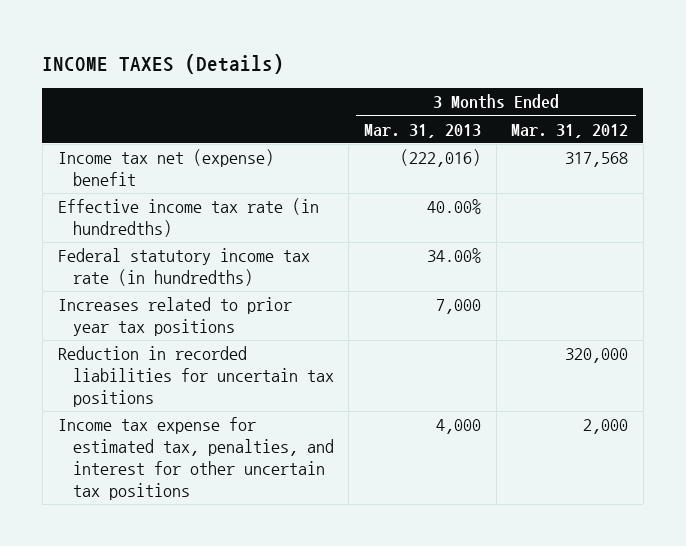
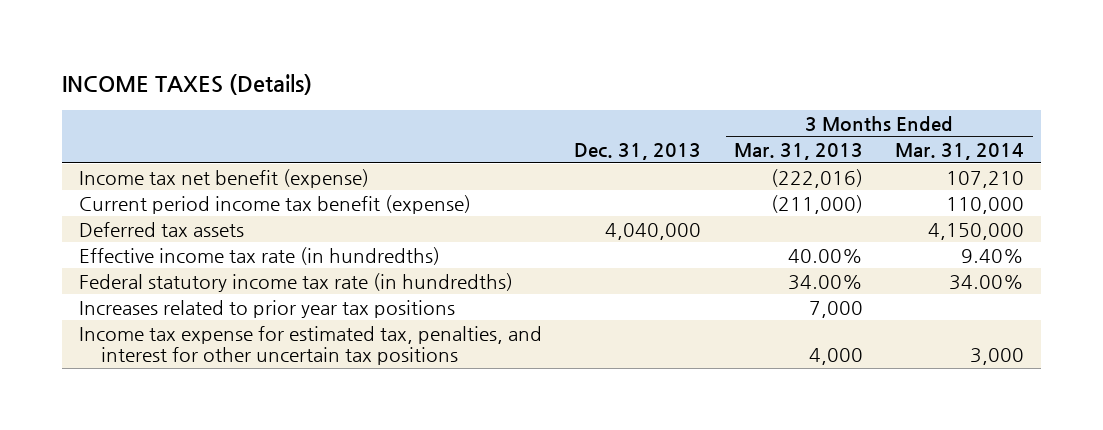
[511,123,629,138] Mar. 31, 2012 -> none
none -> [574,143,702,161] Dec. 31, 2013
none -> [895,143,1025,161] Mar. 31, 2014
[57,149,274,187] Income tax net (expense) benefit -> [78,168,369,188] Income tax net benefit (expense)
none -> [78,194,471,214] Current period income tax benefit (expense)
none -> [78,221,244,237] Deferred tax assets
[57,346,334,407] Reduction in recorded liabilities for uncertain tax positions -> none

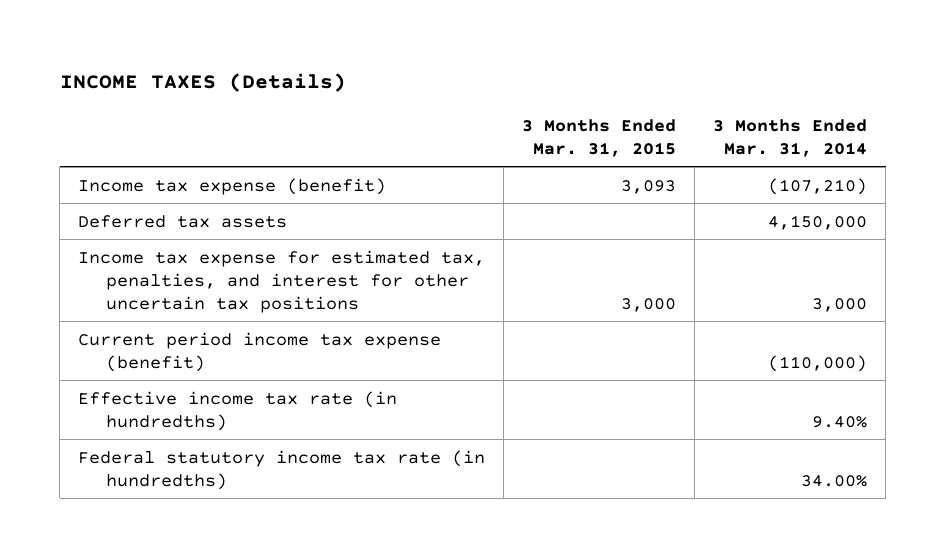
[574,143,702,161] Dec. 31, 2013 -> none
[733,143,863,161] Mar. 31, 2013 -> none
none -> [522,118,677,157] 3 Months Ended Mar. 31, 2015
[78,194,471,214] Current period income tax benefit (expense) -> none
[78,168,369,188] Income tax net benefit (expense) -> [78,177,387,195] Income tax expense (benefit)
[946,170,1025,188] 107,210 -> [768,177,868,195] (107,210)
[78,325,542,366] Income tax expense for estimated tax, penalties, and interest for other uncertain tax positions -> [78,249,486,313] Income tax expense for estimated tax, penalties, and interest for other uncertain tax positions
none -> [78,331,442,372] Current period income tax expense (benefit)
[78,299,455,318] Increases related to prior year tax positions -> none

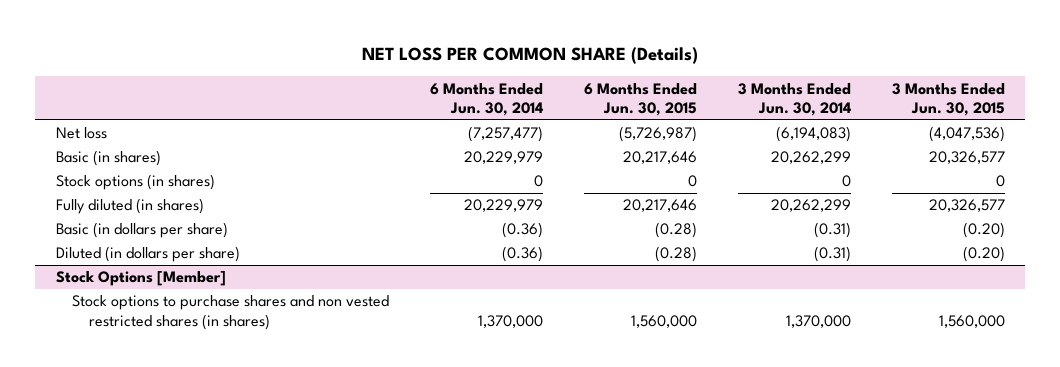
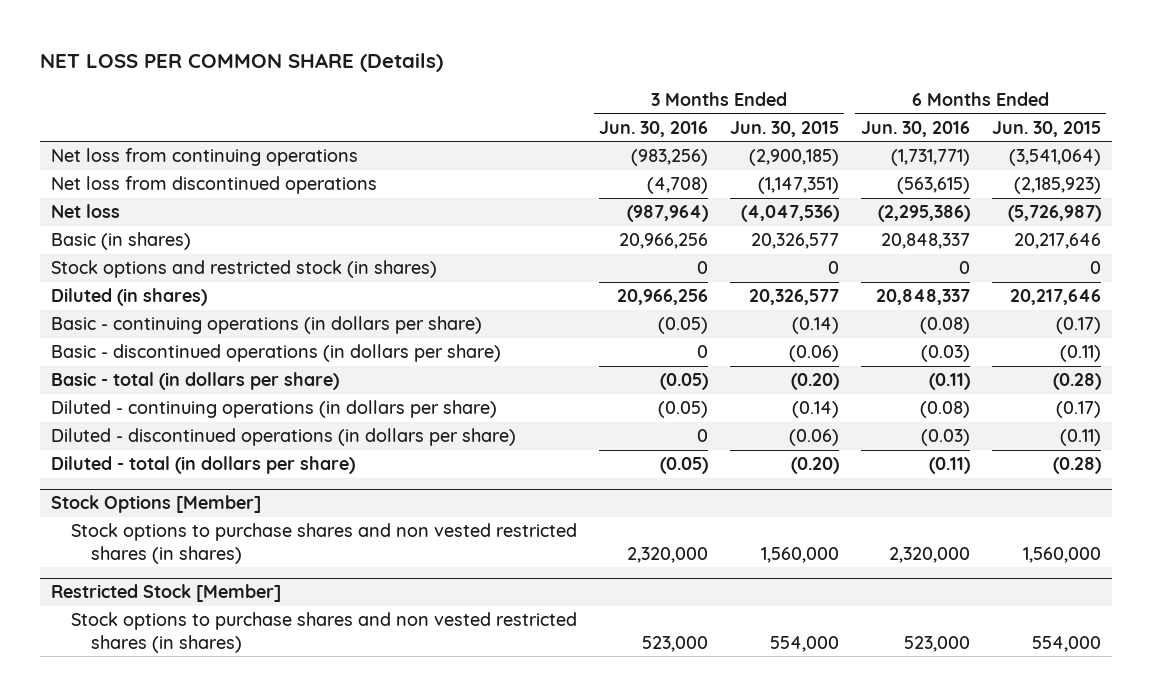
[430,82,544,117] 6 Months Ended Jun. 30, 2014 -> none
[737,82,851,117] 3 Months Ended Jun. 30, 2014 -> none
none -> [599,120,709,137] Jun. 30, 2016
none -> [860,120,970,137] Jun. 30, 2016
none -> [51,148,359,167] Net loss from continuing operations
none -> [51,176,378,195] Net loss from discontinued operations
[55,174,215,191] Stock options (in shares) -> [51,260,438,279] Stock options and restricted stock (in shares)
[55,198,204,215] Fully diluted (in shares) -> [51,288,208,307] Diluted (in shares)
none -> [51,316,483,335] Basic - continuing operations (in dollars per share)
none -> [51,344,502,363] Basic - discontinued operations (in dollars per share)
[55,222,228,239] Basic (in dollars per share) -> [51,372,340,391] Basic - total (in dollars per share)
none -> [51,400,498,419] Diluted - continuing operations (in dollars per share)
none -> [51,428,517,447] Diluted - discontinued operations (in dollars per share)
[55,246,240,263] Diluted (in dollars per share) -> [51,456,356,475] Diluted - total (in dollars per share)
none -> [51,584,282,603] Restricted Stock [Member]
none -> [71,612,578,653] Stock options to purchase shares and non vested restricted shares (in shares)

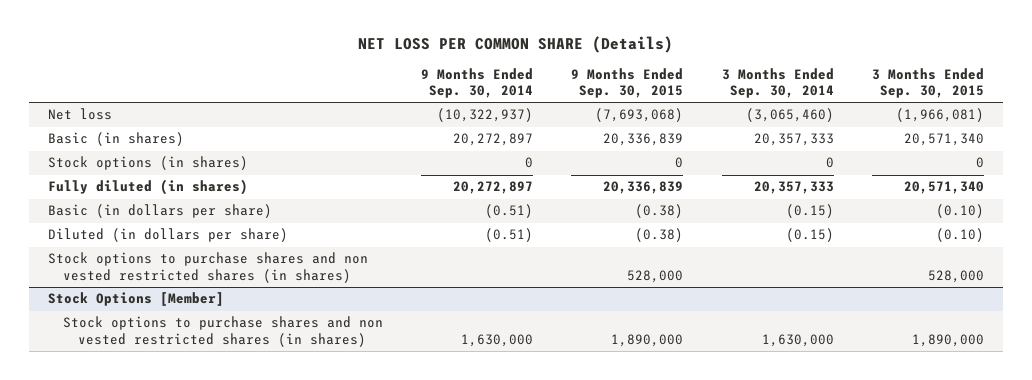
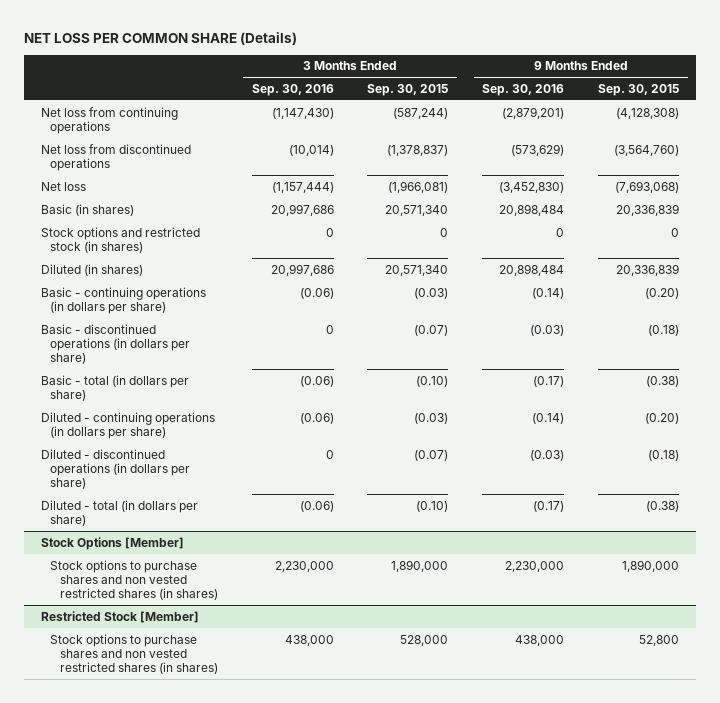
[421,67,534,99] 9 Months Ended Sep. 30, 2014 -> none
[721,67,834,99] 3 Months Ended Sep. 30, 2014 -> none
none -> [251,83,334,96] Sep. 30, 2016
none -> [482,83,565,96] Sep. 30, 2016
none -> [41,106,179,134] Net loss from continuing operations
none -> [41,143,192,171] Net loss from discontinued operations
[47,252,368,283] Stock options to purchase shares and non vested restricted shares (in shares) -> none
[47,156,248,171] Stock options (in shares) -> [41,226,201,253] Stock options and restricted stock (in shares)
[47,179,248,196] Fully diluted (in shares) -> [41,263,144,276] Diluted (in shares)
none -> [41,286,207,314] Basic - continuing operations (in dollars per share)
none -> [41,323,191,364] Basic - discontinued operations (in dollars per share)
[47,204,272,219] Basic (in dollars per share) -> [41,374,190,401] Basic - total (in dollars per share)
none -> [41,411,216,439] Diluted - continuing operations (in dollars per share)
none -> [41,448,191,489] Diluted - discontinued operations (in dollars per share)
[47,228,288,243] Diluted (in dollars per share) -> [41,499,199,526] Diluted - total (in dollars per share)
none -> [41,610,200,623] Restricted Stock [Member]
none -> [50,633,218,674] Stock options to purchase shares and non vested restricted shares (in shares)

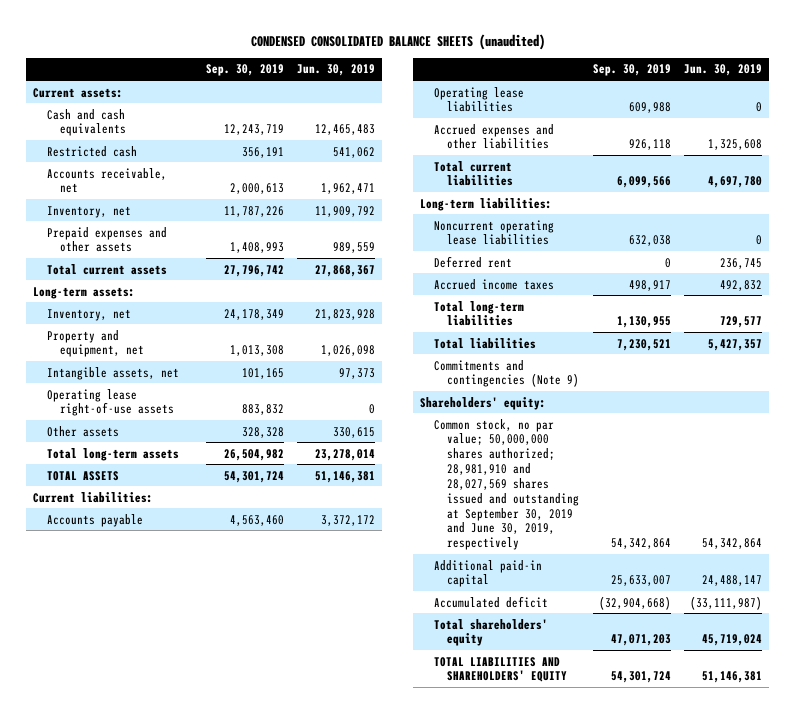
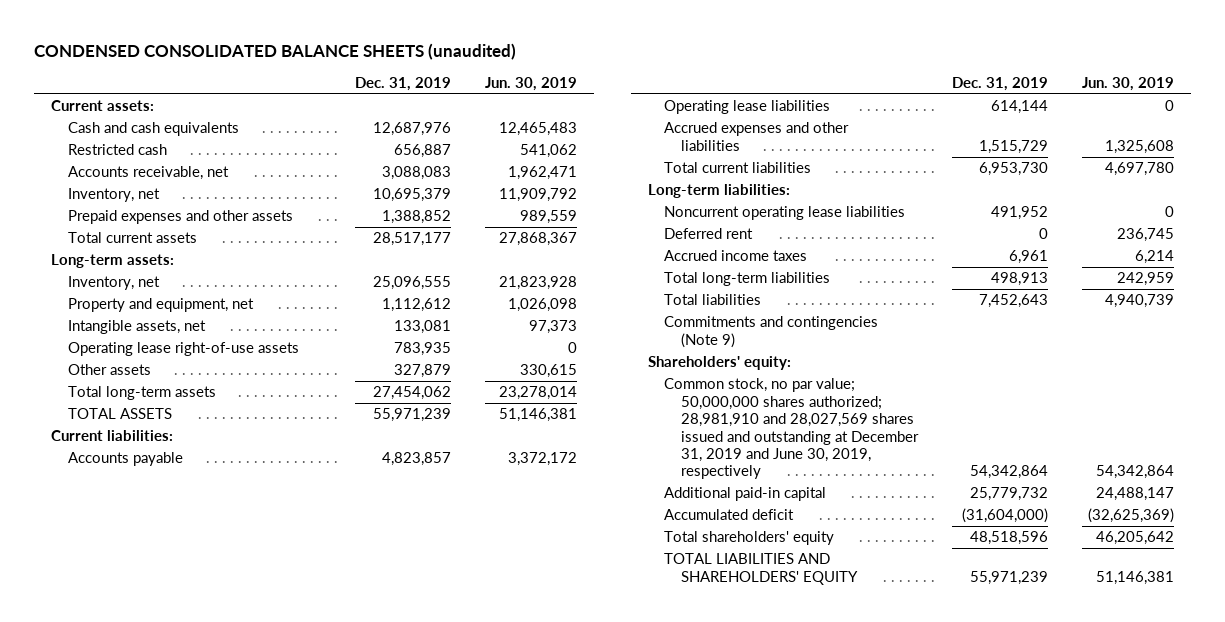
[205,64,284,77] Sep. 30, 2019 -> none
none -> [355,76,452,91] Dec. 31, 2019
[720,279,763,291] 492,832 -> [1134,250,1174,265] 6,214
[720,316,763,329] 729,577 -> [1116,272,1174,287] 242,959
[708,338,763,351] 5,427,357 -> [1104,294,1174,309] 4,940,739
[433,418,580,551] Common stock, no par value; 50,000,000 shares authorized; 28,981,910 and 28,027,569 shares issued and outstanding at September 30, 2019 and June 30, 2019, respectively -> [664,378,920,480] Common stock, no par value; 50,000,000 shares authorized; 28,981,910 and 28,027,569 shares issued and outstanding at December 31, 2019 and June 30, 2019, respectively
[690,595,763,610] (33,111,987) -> [1087,508,1174,524] (32,625,369)
[702,634,763,647] 45,719,024 -> [1095,531,1174,546] 46,205,642

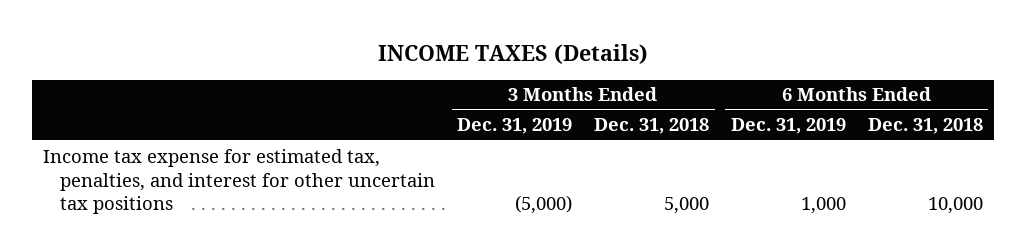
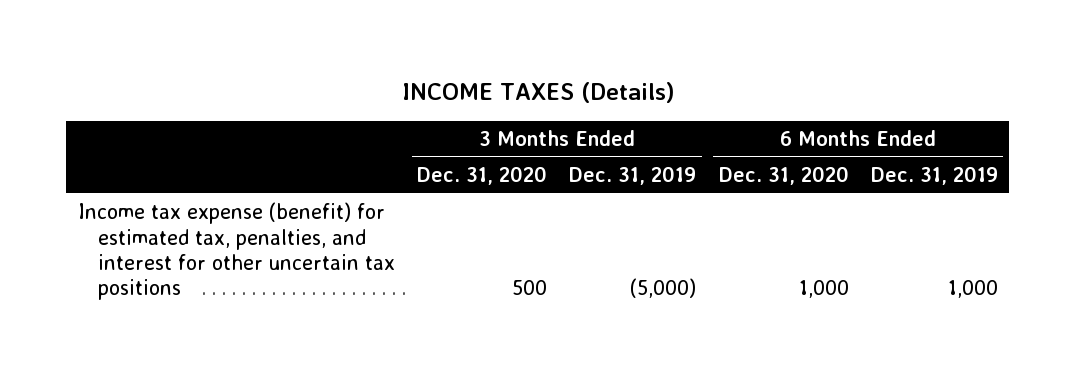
[594,118,710,135] Dec. 31, 2018 -> none
[867,118,983,135] Dec. 31, 2018 -> none
none -> [417,165,548,185] Dec. 31, 2020
none -> [718,165,849,185] Dec. 31, 2020
[42,148,436,215] Income tax expense for estimated tax, penalties, and interest for other uncertain tax positions -> [77,202,396,301] Income tax expense (benefit) for estimated tax, penalties, and interest for other uncertain tax positions

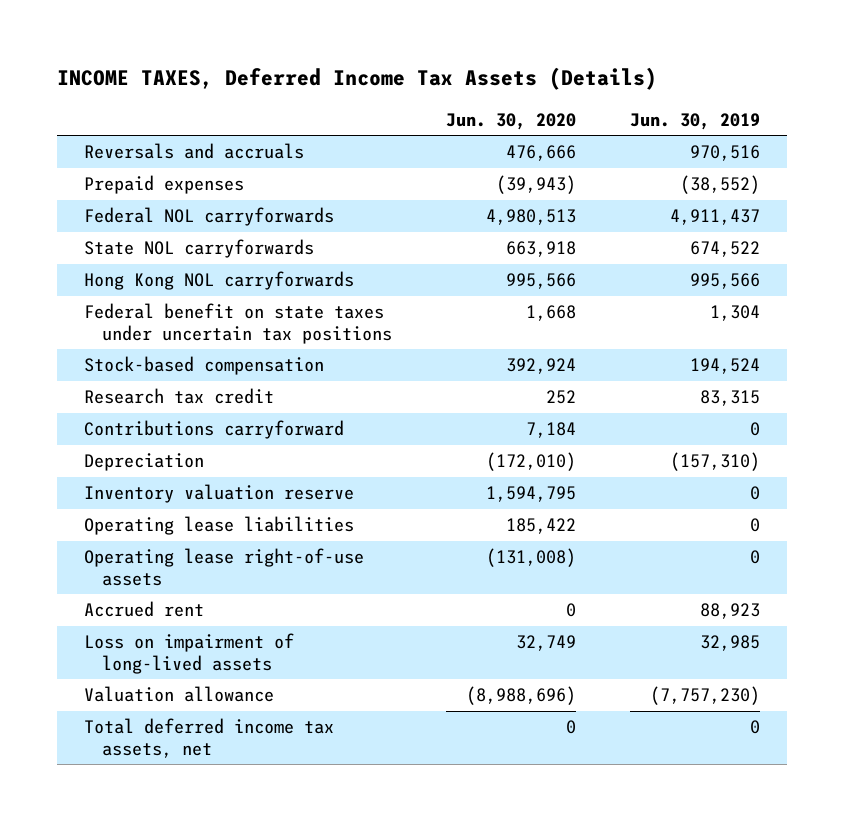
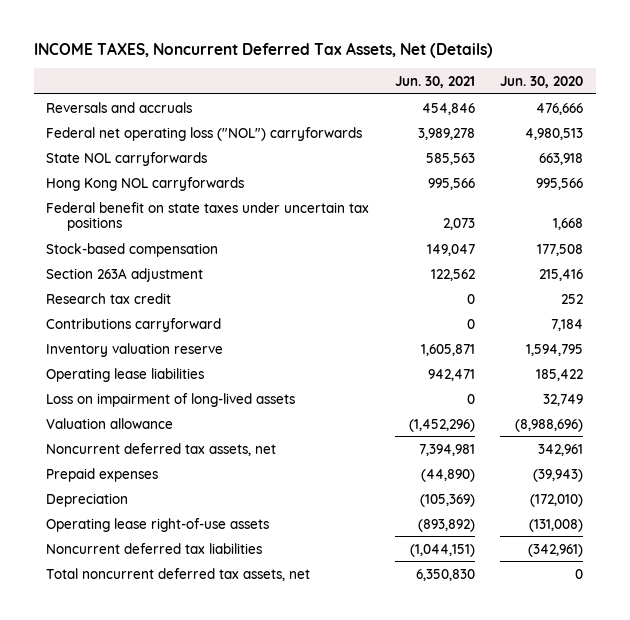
[57,67,658,91] INCOME TAXES, Deferred Income Tax Assets (Details) -> [33,41,493,58] INCOME TAXES, Noncurrent Deferred Tax Assets, Net (Details)
[630,112,761,130] Jun. 30, 2019 -> none
none -> [394,75,475,88] Jun. 30, 2021
[84,207,335,227] Federal NOL carryforwards -> [46,126,363,141] Federal net operating loss ("NOL") carryforwards
[506,358,577,375] 392,924 -> [537,243,584,256] 177,508
none -> [46,267,204,282] Section 263A adjustment
[84,601,205,618] Accrued rent -> none
none -> [46,442,277,456] Noncurrent deferred tax assets, net
[84,175,245,195] Prepaid expenses -> [46,467,159,482] Prepaid expenses
[84,453,205,472] Depreciation -> [46,492,129,507] Depreciation
[84,548,365,586] Operating lease right-of-use assets -> [46,517,270,532] Operating lease right-of-use assets
none -> [46,542,263,554] Noncurrent deferred tax liabilities
[84,718,335,758] Total deferred income tax assets, net -> [46,567,311,581] Total noncurrent deferred tax assets, net

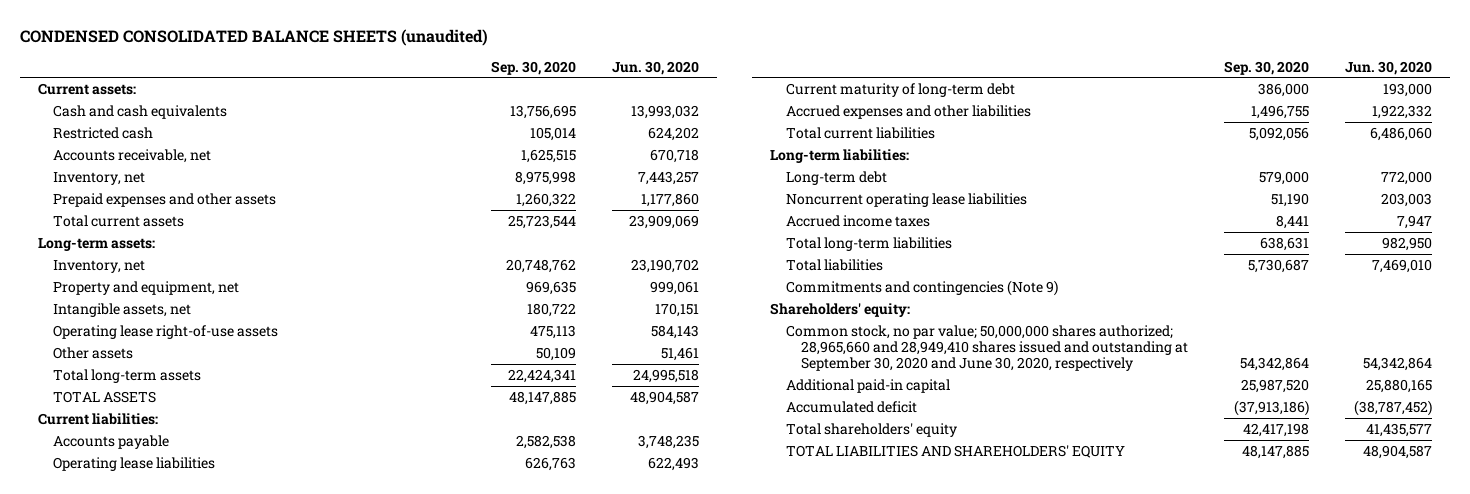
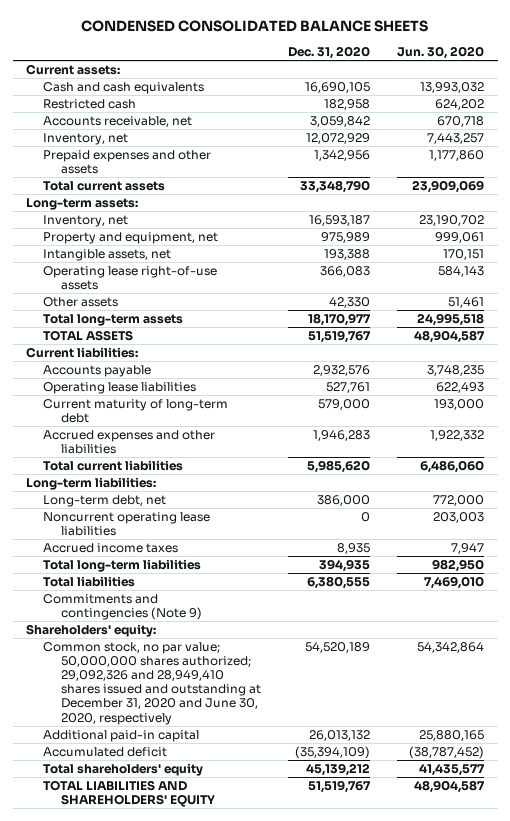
[20,28,489,46] CONDENSED CONSOLIDATED BALANCE SHEETS (unaudited) -> [81,20,429,33] CONDENSED CONSOLIDATED BALANCE SHEETS
[491,60,577,75] Sep. 30, 2020 -> none
none -> [288,46,371,60] Dec. 31, 2020
[785,170,887,185] Long-term debt -> [43,495,167,508] Long-term debt, net
[785,324,1188,372] Common stock, no par value; 50,000,000 shares authorized; 28,965,660 and 28,949,410 shares issued and outstanding at September 30, 2020 and June 30, 2020, respectively -> [43,642,261,725] Common stock, no par value; 50,000,000 shares authorized; 29,092,326 and 28,949,410 shares issued and outstanding at December 31, 2020 and June 30, 2020, respectively

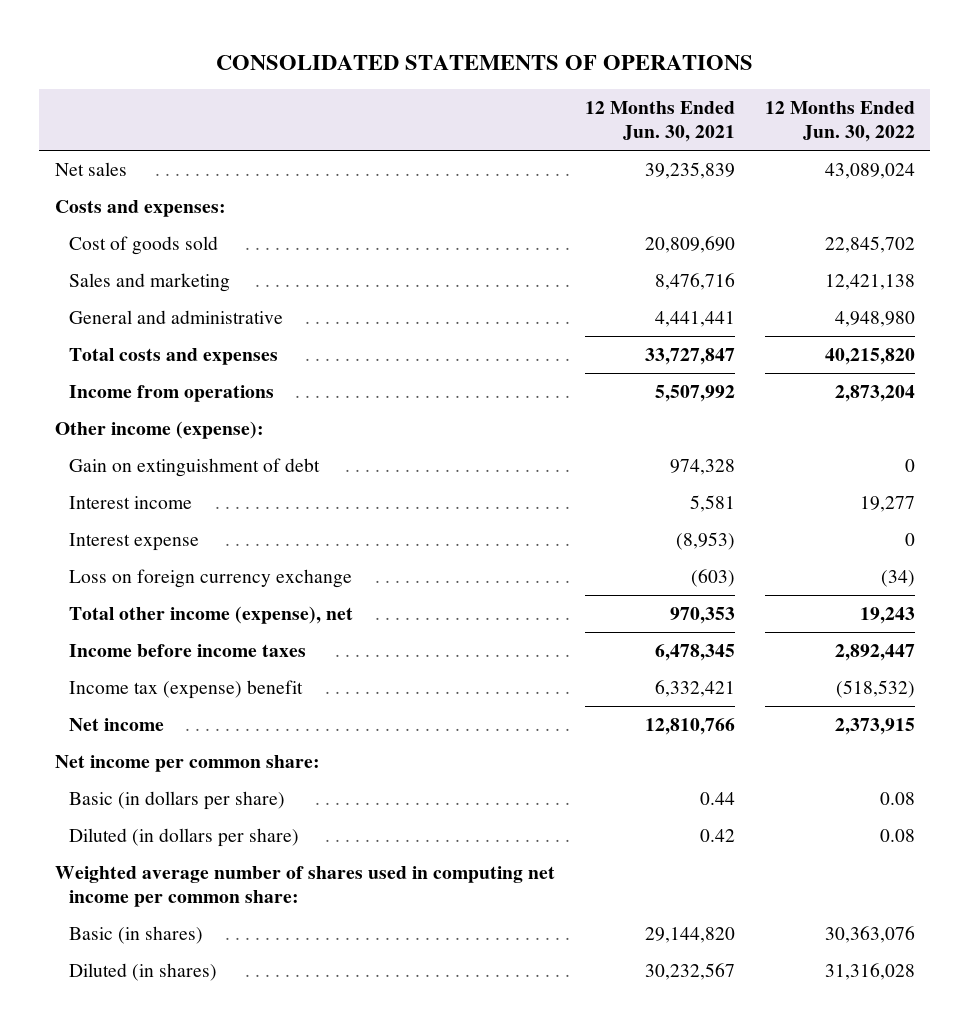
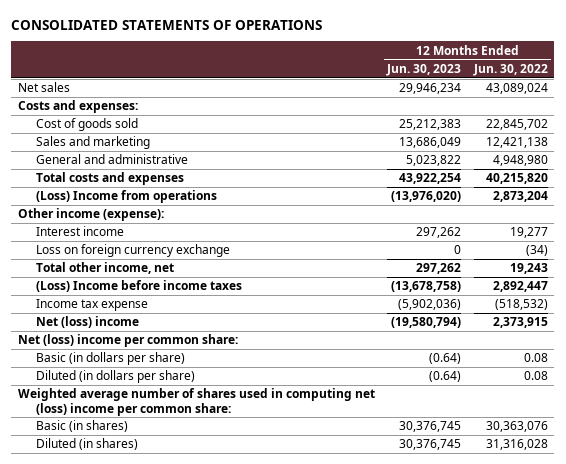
[584,100,735,143] 12 Months Ended Jun. 30, 2021 -> none
none -> [386,63,462,76] Jun. 30, 2023
[68,384,274,402] Income from operations -> [35,190,217,204] (Loss) Income from operations
[68,457,320,477] Gain on extinguishment of debt -> none
[68,532,199,551] Interest expense -> none
[68,605,353,624] Total other income (expense), net -> [35,262,174,275] Total other income, net
[68,643,306,657] Income before income taxes -> [35,280,242,293] (Loss) Income before income taxes
[68,679,303,699] Income tax (expense) benefit -> [35,299,148,312] Income tax expense
[68,717,164,731] Net income -> [35,316,139,329] Net (loss) income
[54,754,320,772] Net income per common share: -> [17,334,238,348] Net (loss) income per common share:
[54,865,555,908] Weighted average number of shares used in computing net income per common share: -> [17,388,375,416] Weighted average number of shares used in computing net (loss) income per common share:

